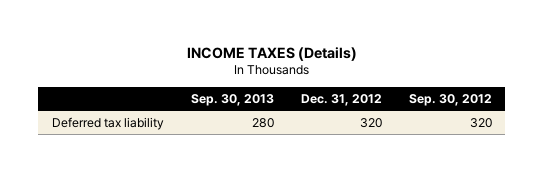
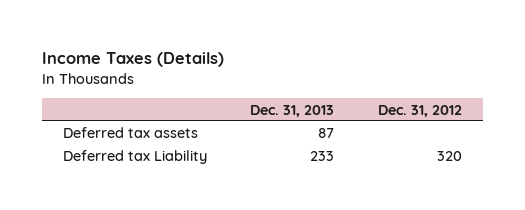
[186,46,357,61] INCOME TAXES (Details) -> [41,52,224,68] Income Taxes (Details)
[190,94,274,107] Sep. 30, 2013 -> none
[408,94,492,107] Sep. 30, 2012 -> none
none -> [250,104,335,117] Dec. 31, 2013
none -> [63,127,199,139] Deferred tax assets
[51,117,164,131] Deferred tax liability -> [63,150,208,165] Deferred tax Liability

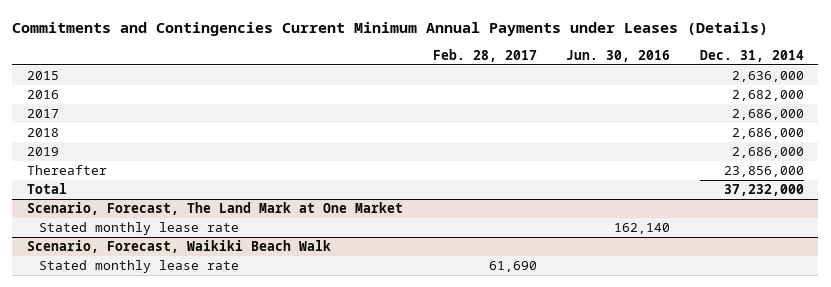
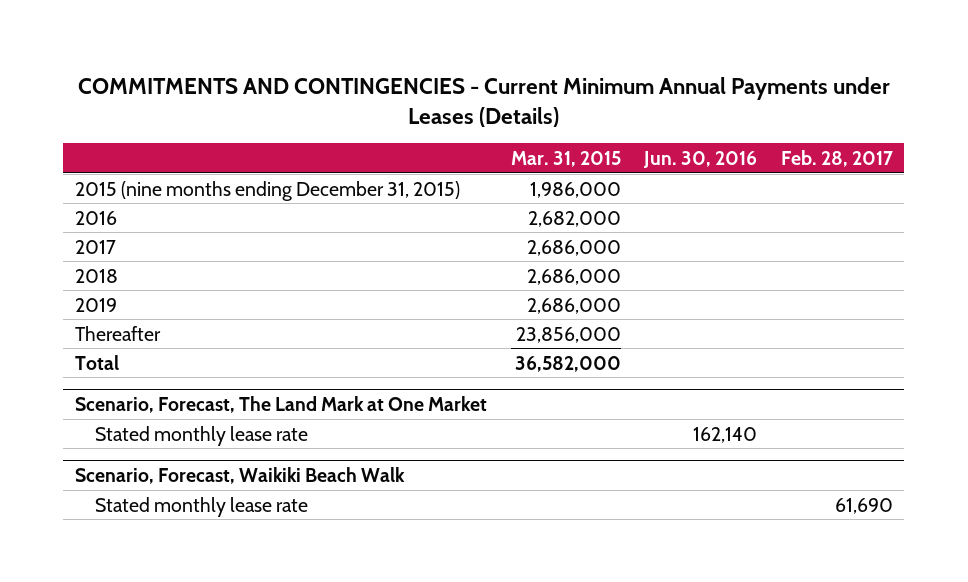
[12,21,769,36] Commitments and Contingencies Current Minimum Annual Payments under Leases (Details) -> [77,76,890,127] COMMITMENTS AND CONTINGENCIES - Current Minimum Annual Payments under Leases (Details)
[699,49,804,62] Dec. 31, 2014 -> none
none -> [510,150,621,167] Mar. 31, 2015
[27,71,60,81] 2015 -> [75,180,461,201] 2015 (nine months ending December 31, 2015)

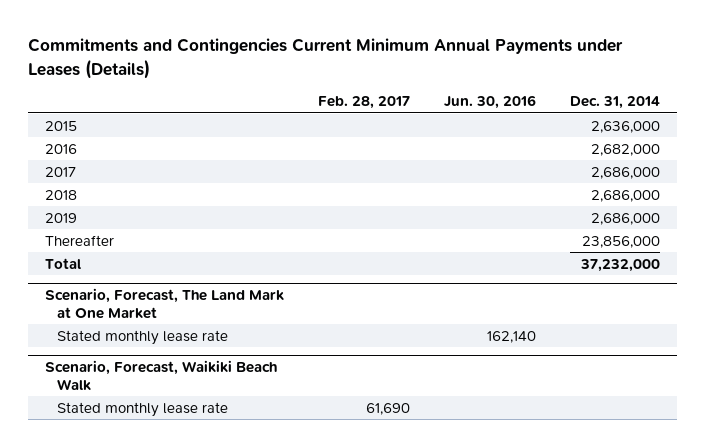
[77,76,890,127] COMMITMENTS AND CONTINGENCIES - Current Minimum Annual Payments under Leases (Details) -> [28,38,624,79] Commitments and Contingencies Current Minimum Annual Payments under Leases (Details)
[510,150,621,167] Mar. 31, 2015 -> none
none -> [570,96,661,110] Dec. 31, 2014
[75,180,461,201] 2015 (nine months ending December 31, 2015) -> [45,120,78,131] 2015

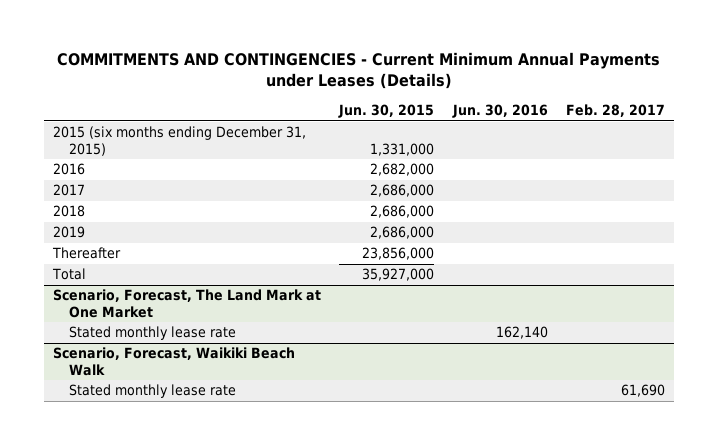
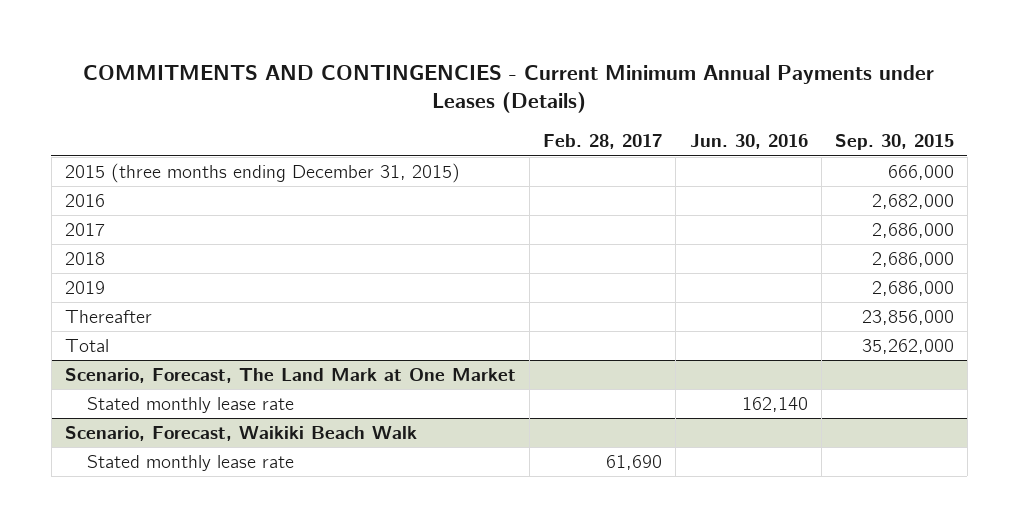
[338,104,435,119] Jun. 30, 2015 -> none
none -> [834,134,954,151] Sep. 30, 2015
[53,126,307,156] 2015 (six months ending December 31, 2015) -> [64,162,460,183] 2015 (three months ending December 31, 2015)

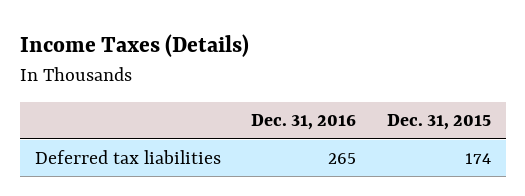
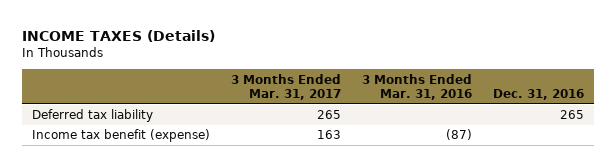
[19,34,249,58] Income Taxes (Details) -> [22,29,216,42] INCOME TAXES (Details)
[386,114,491,131] Dec. 31, 2015 -> none
none -> [231,73,342,101] 3 Months Ended Mar. 31, 2017
none -> [361,73,472,101] 3 Months Ended Mar. 31, 2016
[34,150,221,165] Deferred tax liabilities -> [32,109,154,123] Deferred tax liability
none -> [32,129,211,143] Income tax benefit (expense)

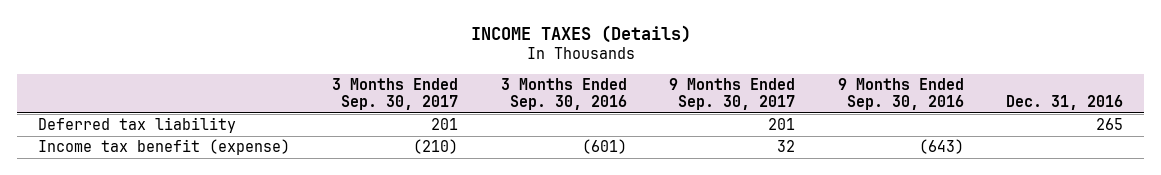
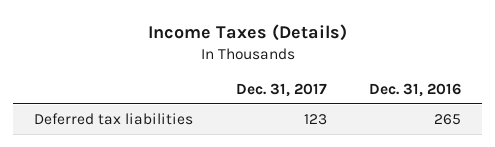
[470,24,691,43] INCOME TAXES (Details) -> [147,23,347,41] Income Taxes (Details)
[332,78,459,111] 3 Months Ended Sep. 30, 2017 -> none
[500,78,627,111] 3 Months Ended Sep. 30, 2016 -> none
[669,78,796,111] 9 Months Ended Sep. 30, 2017 -> none
[837,78,964,111] 9 Months Ended Sep. 30, 2016 -> none
none -> [235,83,327,98] Dec. 31, 2017
[38,139,291,156] Income tax benefit (expense) -> none
[38,117,237,134] Deferred tax liability -> [34,113,194,126] Deferred tax liabilities

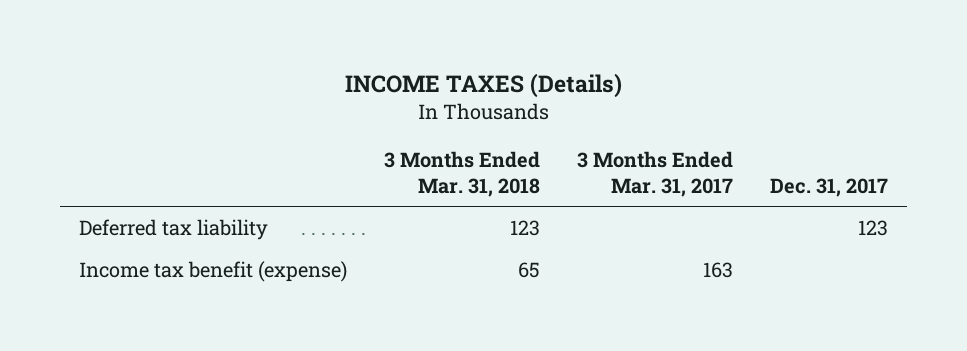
[147,23,347,41] Income Taxes (Details) -> [344,72,622,98] INCOME TAXES (Details)
[368,83,461,98] Dec. 31, 2016 -> none
none -> [384,150,541,197] 3 Months Ended Mar. 31, 2018
none -> [577,150,734,197] 3 Months Ended Mar. 31, 2017
[34,113,194,126] Deferred tax liabilities -> [78,219,268,241] Deferred tax liability
none -> [78,261,347,283] Income tax benefit (expense)

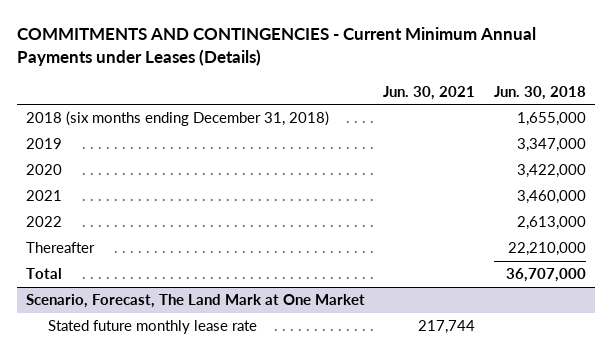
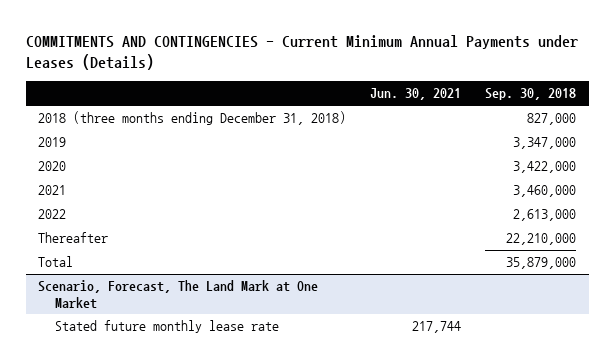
[493,85,586,100] Jun. 30, 2018 -> none
none -> [485,88,577,101] Sep. 30, 2018
[26,111,330,127] 2018 (six months ending December 31, 2018) -> [37,111,346,126] 2018 (three months ending December 31, 2018)

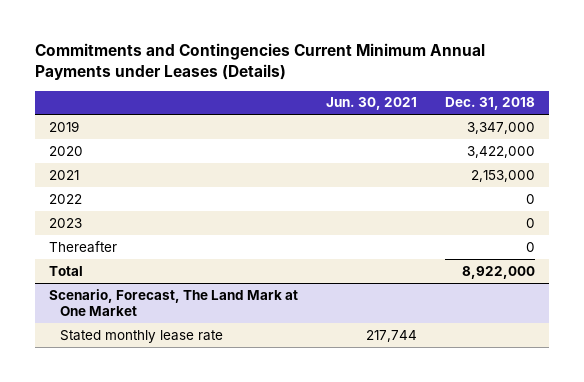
[25,35,578,71] COMMITMENTS AND CONTINGENCIES - Current Minimum Annual Payments under Leases (Details) -> [35,43,486,81] Commitments and Contingencies Current Minimum Annual Payments under Leases (Details)
[485,88,577,101] Sep. 30, 2018 -> none
none -> [444,97,535,111] Dec. 31, 2018
[37,111,346,126] 2018 (three months ending December 31, 2018) -> none
none -> [48,217,82,228] 2023
[54,320,279,334] Stated future monthly lease rate -> [60,329,224,343] Stated monthly lease rate

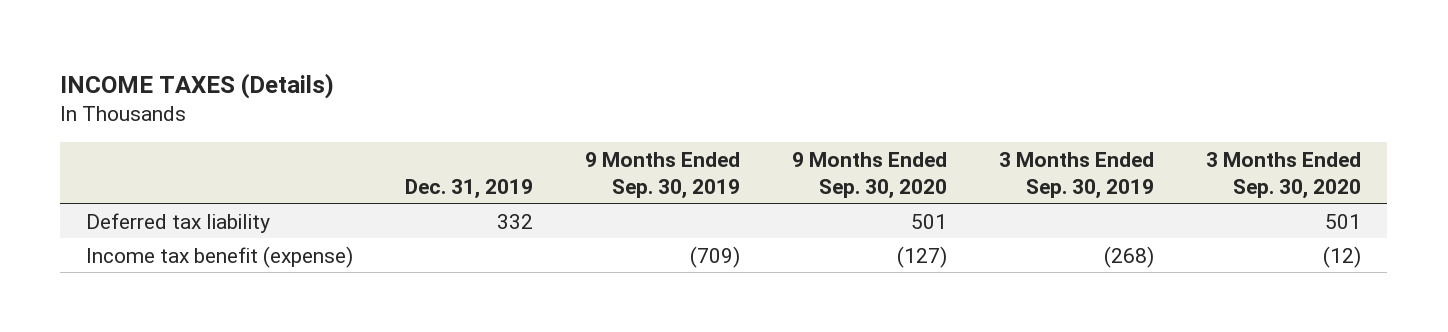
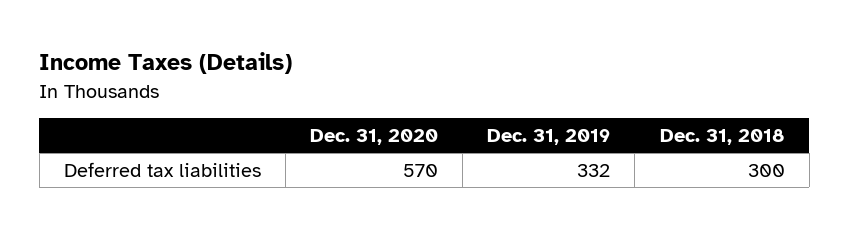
[60,72,335,99] INCOME TAXES (Details) -> [39,52,293,75] Income Taxes (Details)
[585,151,741,199] 9 Months Ended Sep. 30, 2019 -> none
[792,151,948,199] 9 Months Ended Sep. 30, 2020 -> none
[999,151,1155,199] 3 Months Ended Sep. 30, 2019 -> none
[1206,151,1362,199] 3 Months Ended Sep. 30, 2020 -> none
none -> [310,128,439,145] Dec. 31, 2020
none -> [659,128,785,145] Dec. 31, 2018
[86,245,354,268] Income tax benefit (expense) -> none
[86,212,271,233] Deferred tax liability -> [63,162,261,178] Deferred tax liabilities

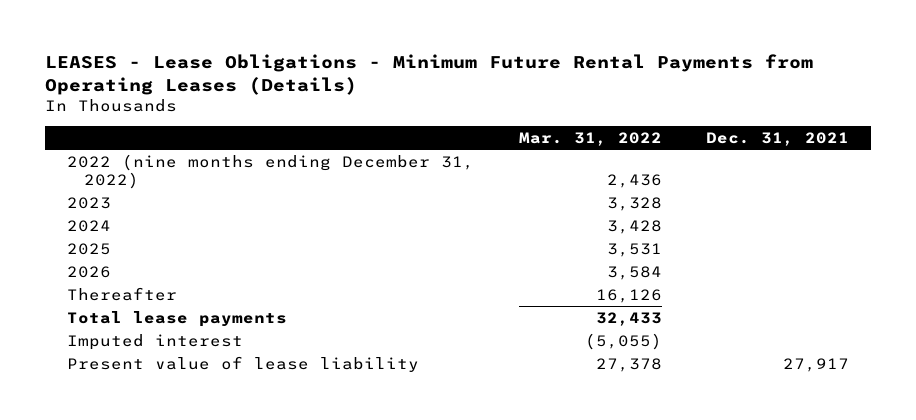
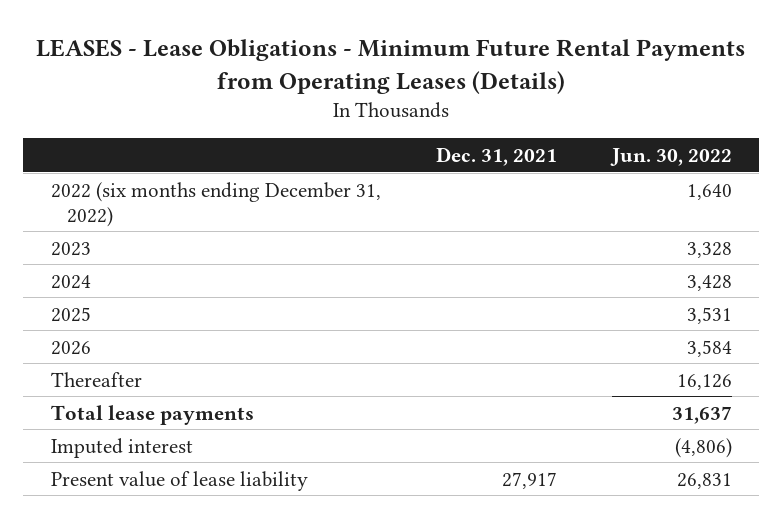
[518,132,662,147] Mar. 31, 2022 -> none
none -> [609,147,732,166] Jun. 30, 2022
[67,153,475,190] 2022 (nine months ending December 31, 2022) -> [50,181,381,227] 2022 (six months ending December 31, 2022)

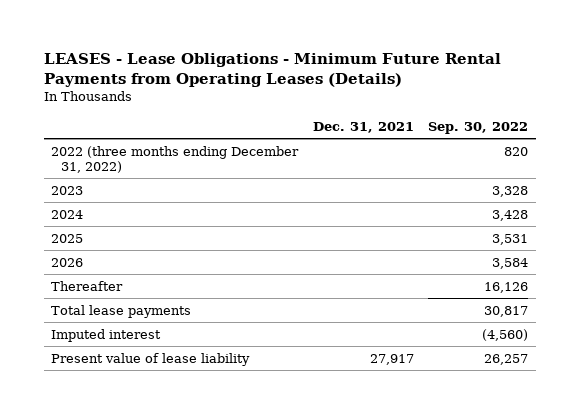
[609,147,732,166] Jun. 30, 2022 -> none
none -> [428,121,529,134] Sep. 30, 2022
[50,181,381,227] 2022 (six months ending December 31, 2022) -> [51,145,300,173] 2022 (three months ending December 31, 2022)

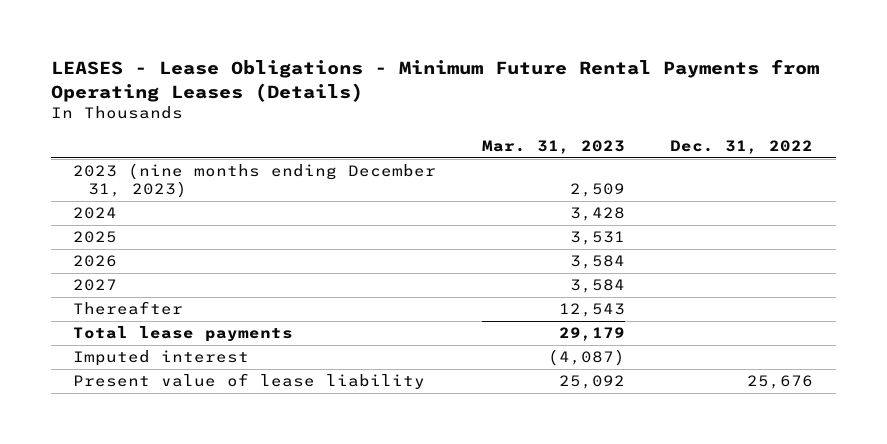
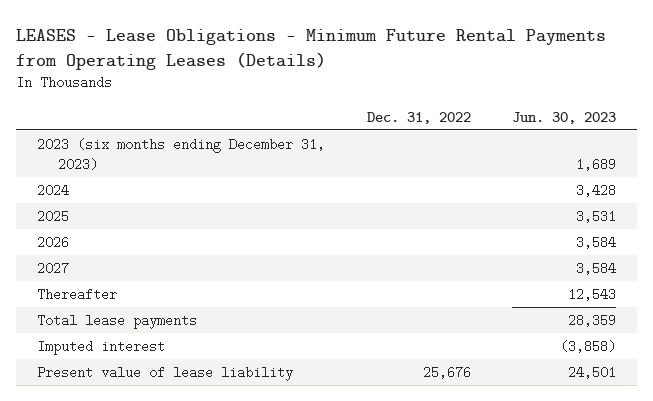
[481,139,625,154] Mar. 31, 2023 -> none
none -> [512,111,617,124] Jun. 30, 2023
[73,163,437,198] 2023 (nine months ending December 31, 2023) -> [36,138,325,171] 2023 (six months ending December 31, 2023)

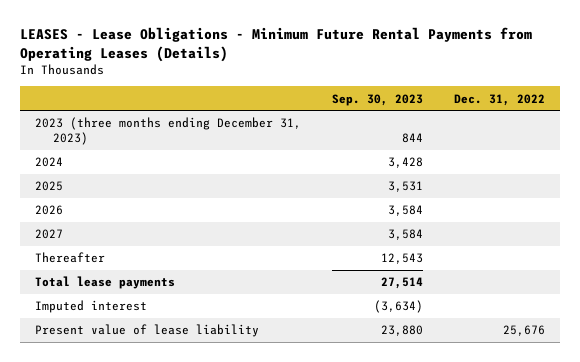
[512,111,617,124] Jun. 30, 2023 -> none
none -> [332,93,424,106] Sep. 30, 2023
[36,138,325,171] 2023 (six months ending December 31, 2023) -> [35,117,302,146] 2023 (three months ending December 31, 2023)

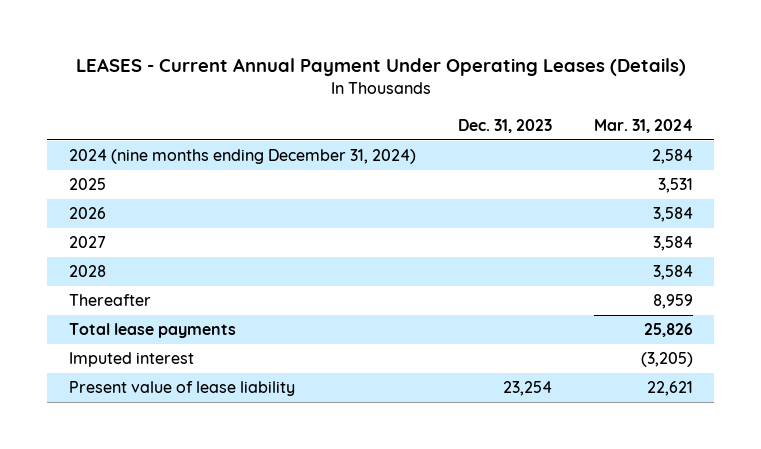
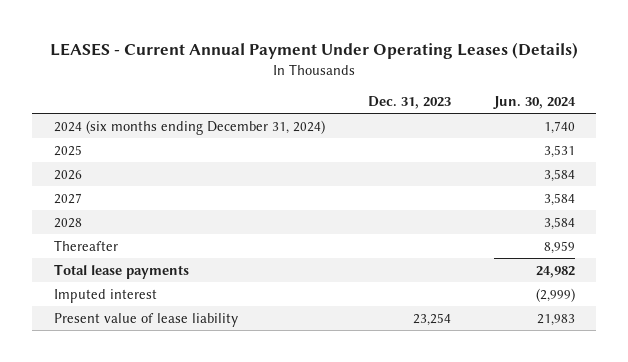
[593,118,693,133] Mar. 31, 2024 -> none
none -> [492,95,576,109] Jun. 30, 2024
[68,149,416,165] 2024 (nine months ending December 31, 2024) -> [53,119,325,135] 2024 (six months ending December 31, 2024)

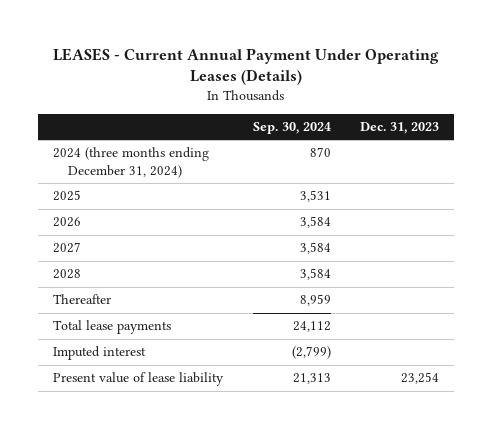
[492,95,576,109] Jun. 30, 2024 -> none
none -> [252,122,331,135] Sep. 30, 2024
[53,119,325,135] 2024 (six months ending December 31, 2024) -> [53,147,210,178] 2024 (three months ending December 31, 2024)

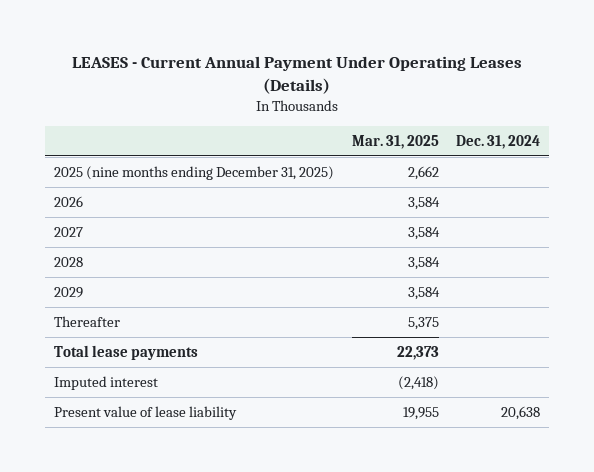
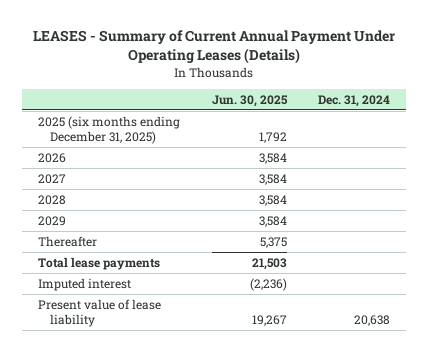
[72,56,523,95] LEASES - Current Annual Payment Under Operating Leases (Details) -> [33,30,396,65] LEASES - Summary of Current Annual Payment Under Operating Leases (Details)
[351,135,439,150] Mar. 31, 2025 -> none
none -> [211,94,288,107] Jun. 30, 2025
[53,165,334,180] 2025 (nine months ending December 31, 2025) -> [38,116,181,144] 2025 (six months ending December 31, 2025)

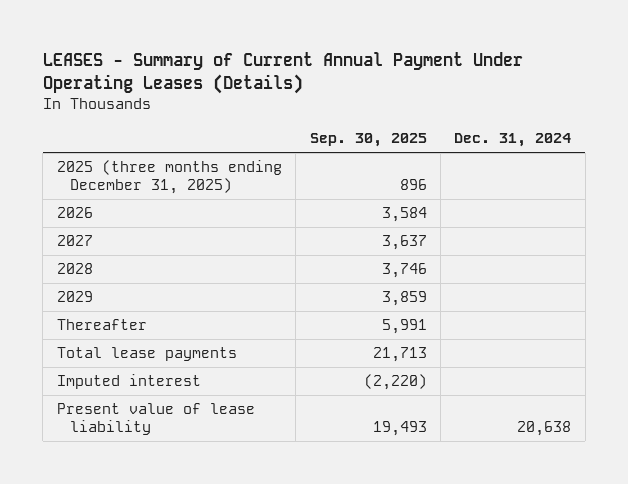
[211,94,288,107] Jun. 30, 2025 -> none
none -> [309,133,427,148] Sep. 30, 2025
[38,116,181,144] 2025 (six months ending December 31, 2025) -> [56,160,282,194] 2025 (three months ending December 31, 2025)

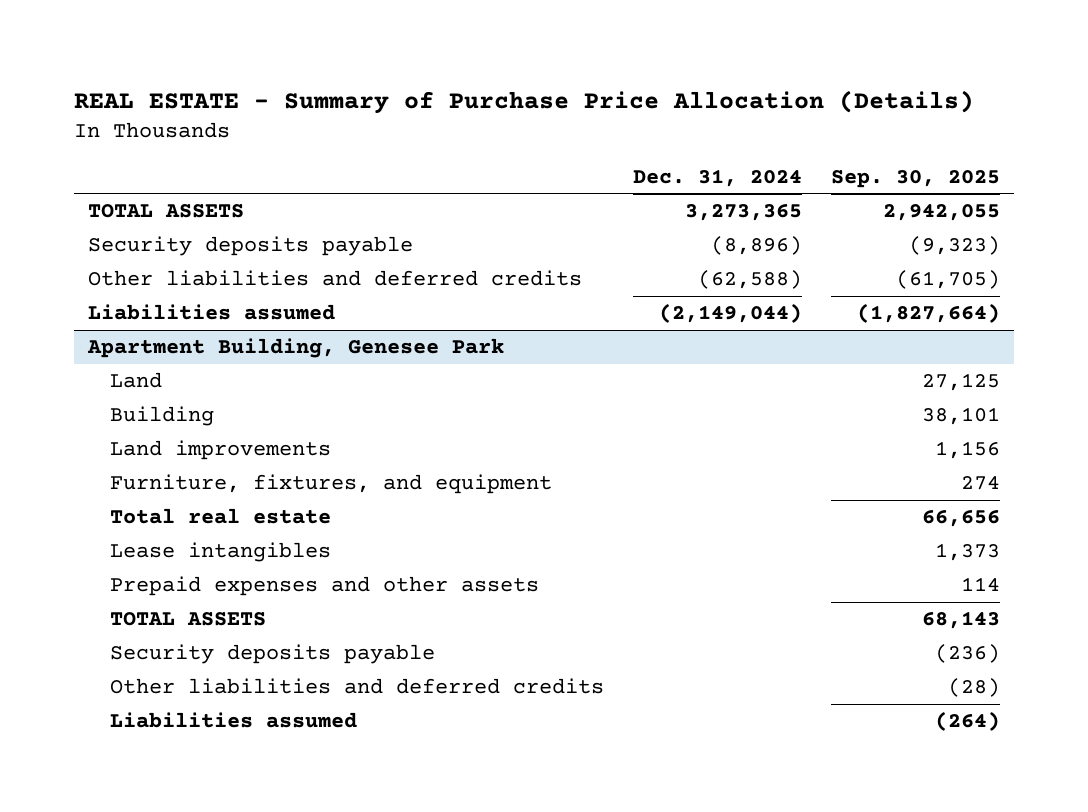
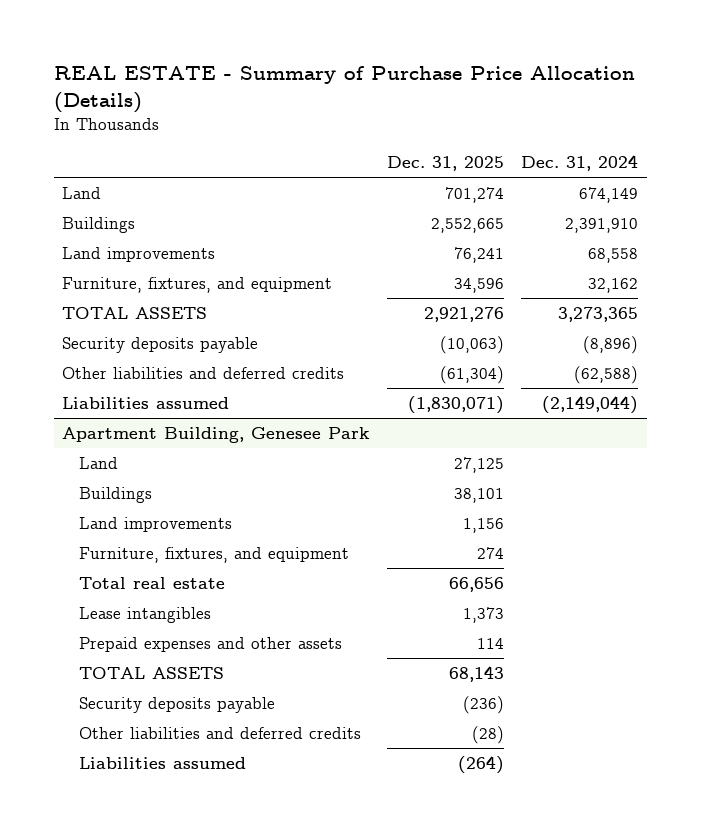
[830,169,1000,188] Sep. 30, 2025 -> none
none -> [386,155,504,171] Dec. 31, 2025
none -> [62,186,102,199] Land
none -> [62,216,136,233] Buildings
none -> [62,246,216,262] Land improvements
none -> [62,276,333,293] Furniture, fixtures, and equipment
[109,406,214,427] Building -> [78,486,152,503] Buildings

